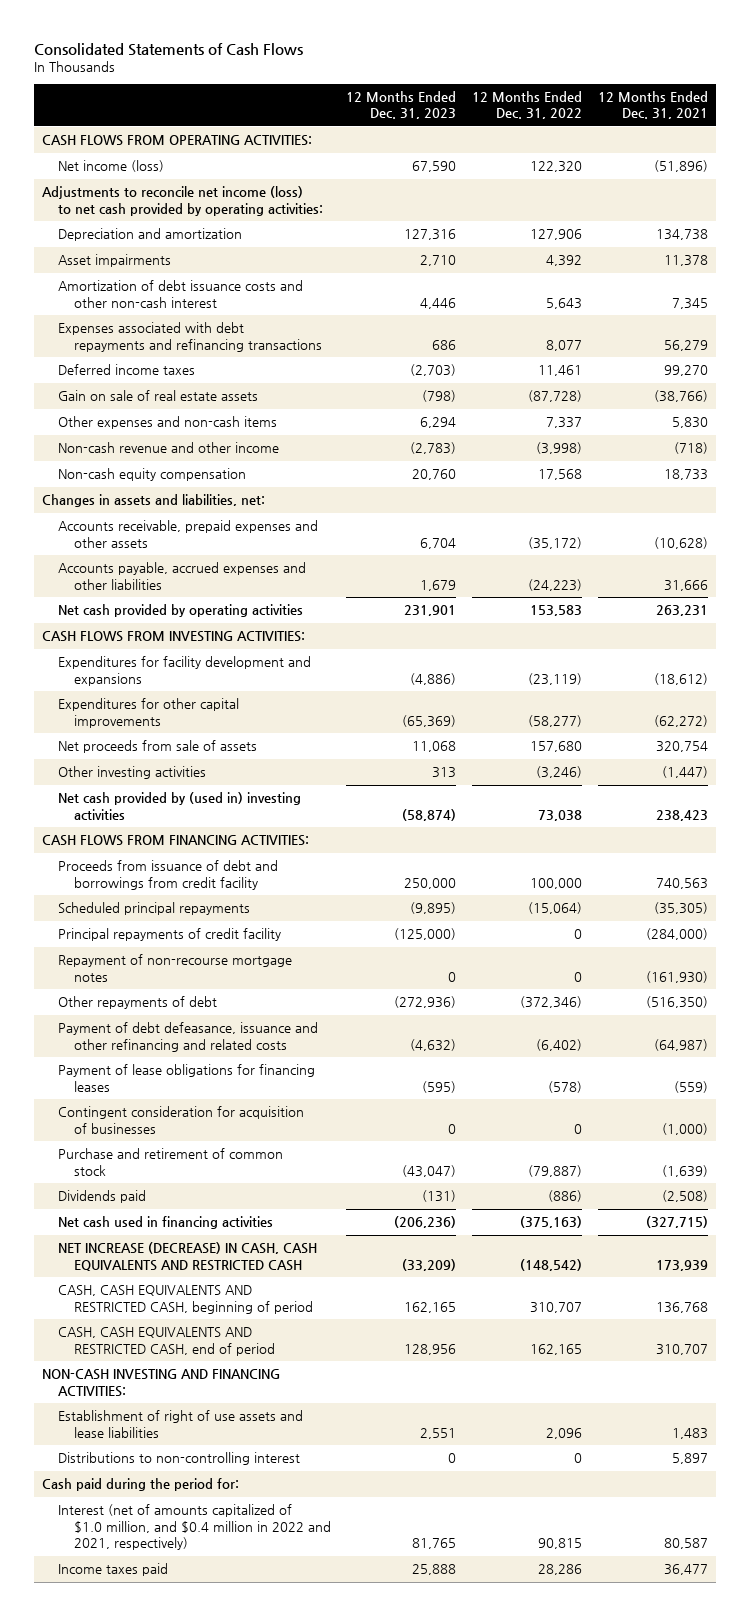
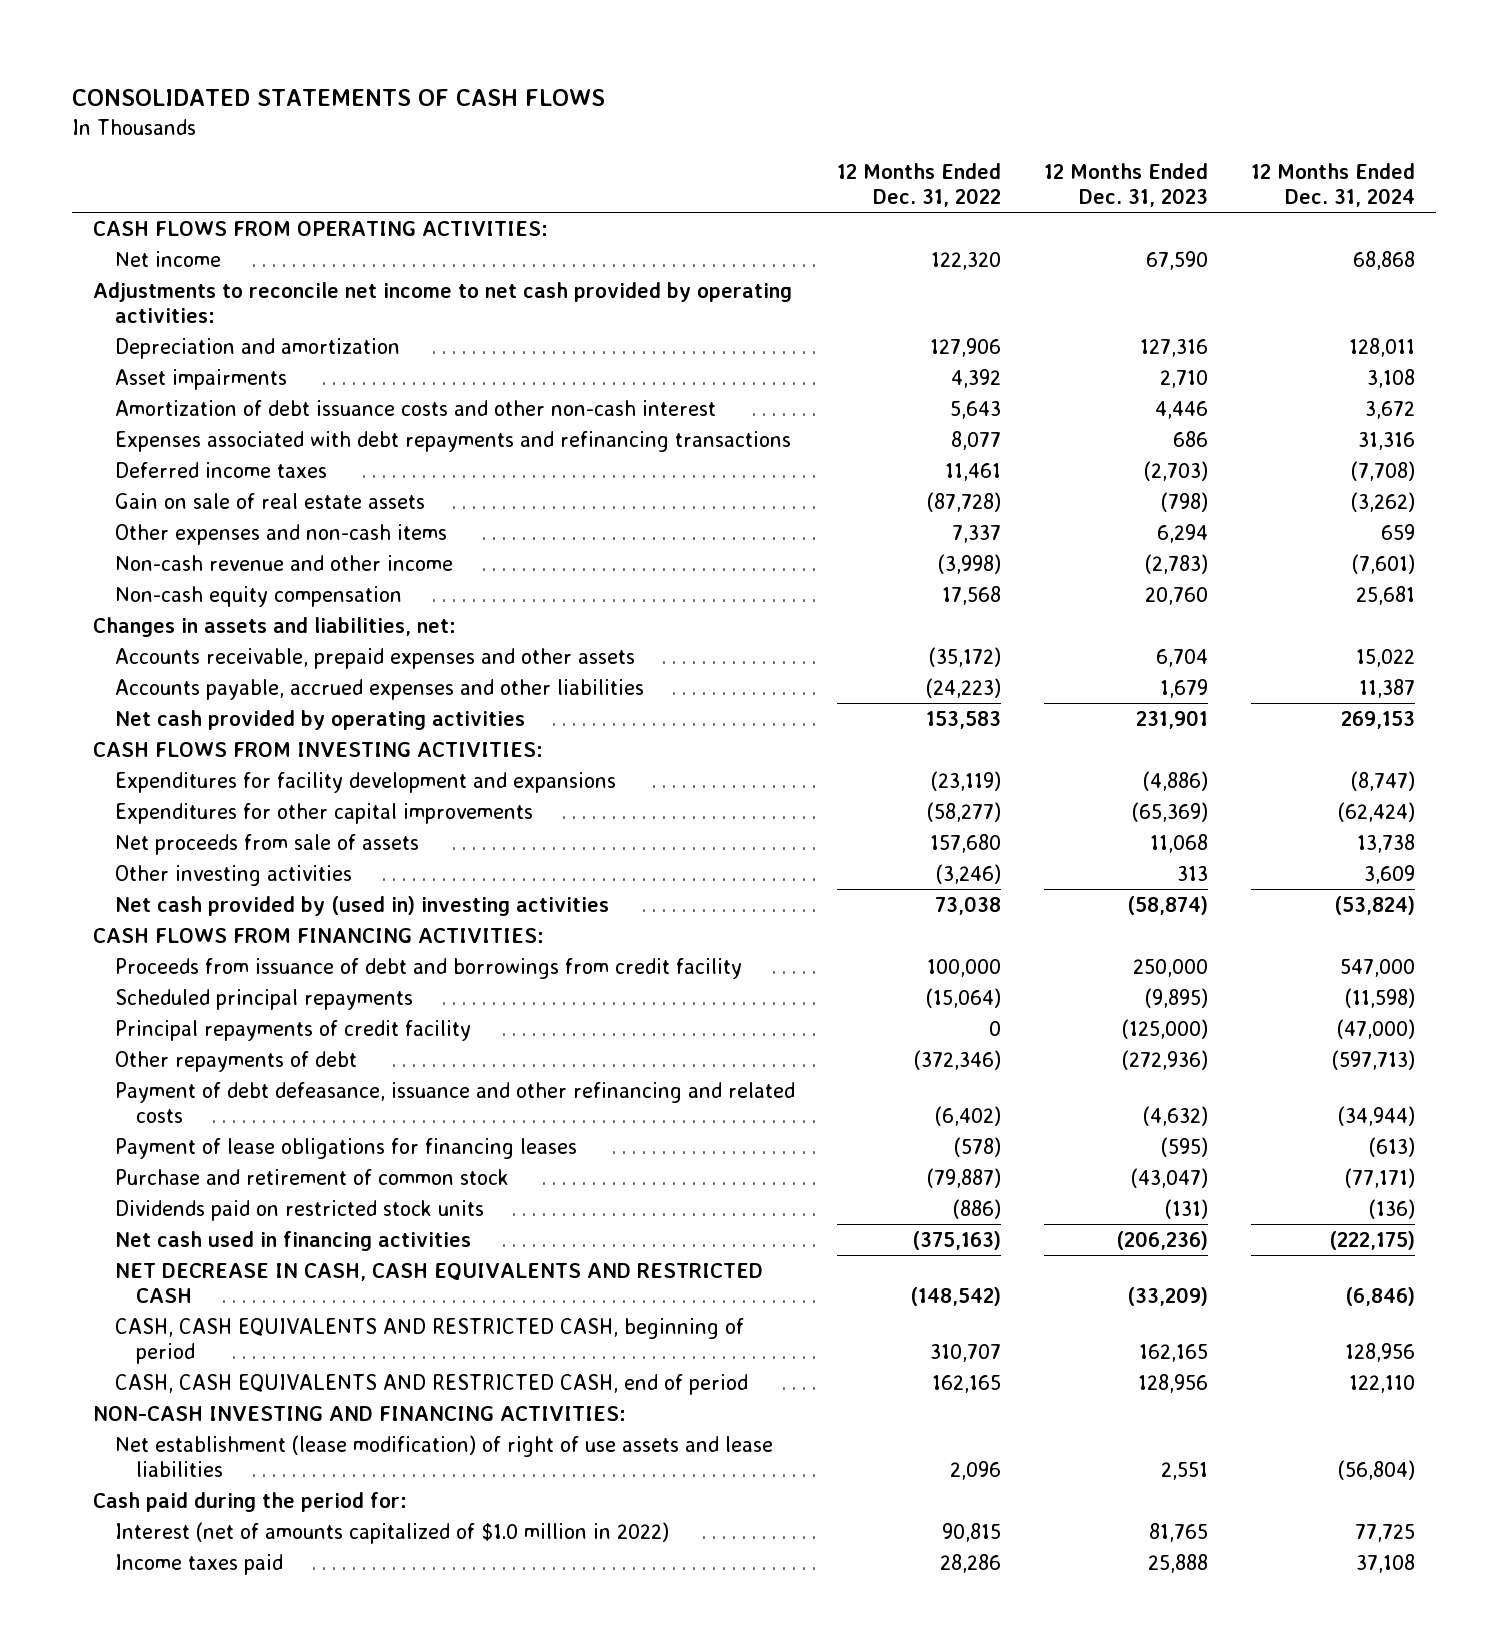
[33,42,303,56] Consolidated Statements of Cash Flows -> [72,88,606,106] CONSOLIDATED STATEMENTS OF CASH FLOWS
[597,90,708,120] 12 Months Ended Dec. 31, 2021 -> none
none -> [1250,162,1415,208] 12 Months Ended Dec. 31, 2024
[57,160,164,173] Net income (loss) -> [114,250,221,267] Net income
[41,186,323,216] Adjustments to reconcile net income (loss) to net cash provided by operating activities: -> [93,281,793,324] Adjustments to reconcile net income to net cash provided by operating activities:
[57,954,292,982] Repayment of non-recourse mortgage notes -> none
[57,1106,304,1134] Contingent consideration for acquisition of businesses -> none
[57,1190,146,1204] Dividends paid -> [114,1199,484,1221] Dividends paid on restricted stock units
[57,1242,317,1271] NET INCREASE (DECREASE) IN CASH, CASH EQUIVALENTS AND RESTRICTED CASH -> [114,1262,763,1304] NET DECREASE IN CASH, CASH EQUIVALENTS AND RESTRICTED CASH
[57,1452,300,1466] Distributions to non-controlling interest -> none
[57,1410,303,1438] Establishment of right of use assets and lease liabilities -> [114,1434,773,1478] Net establishment (lease modification) of right of use assets and lease liabilities
[57,1504,331,1551] Interest (net of amounts capitalized of $1.0 million, and $0.4 million in 2022 and 2021, respectively) -> [114,1521,669,1544] Interest (net of amounts capitalized of $1.0 million in 2022)

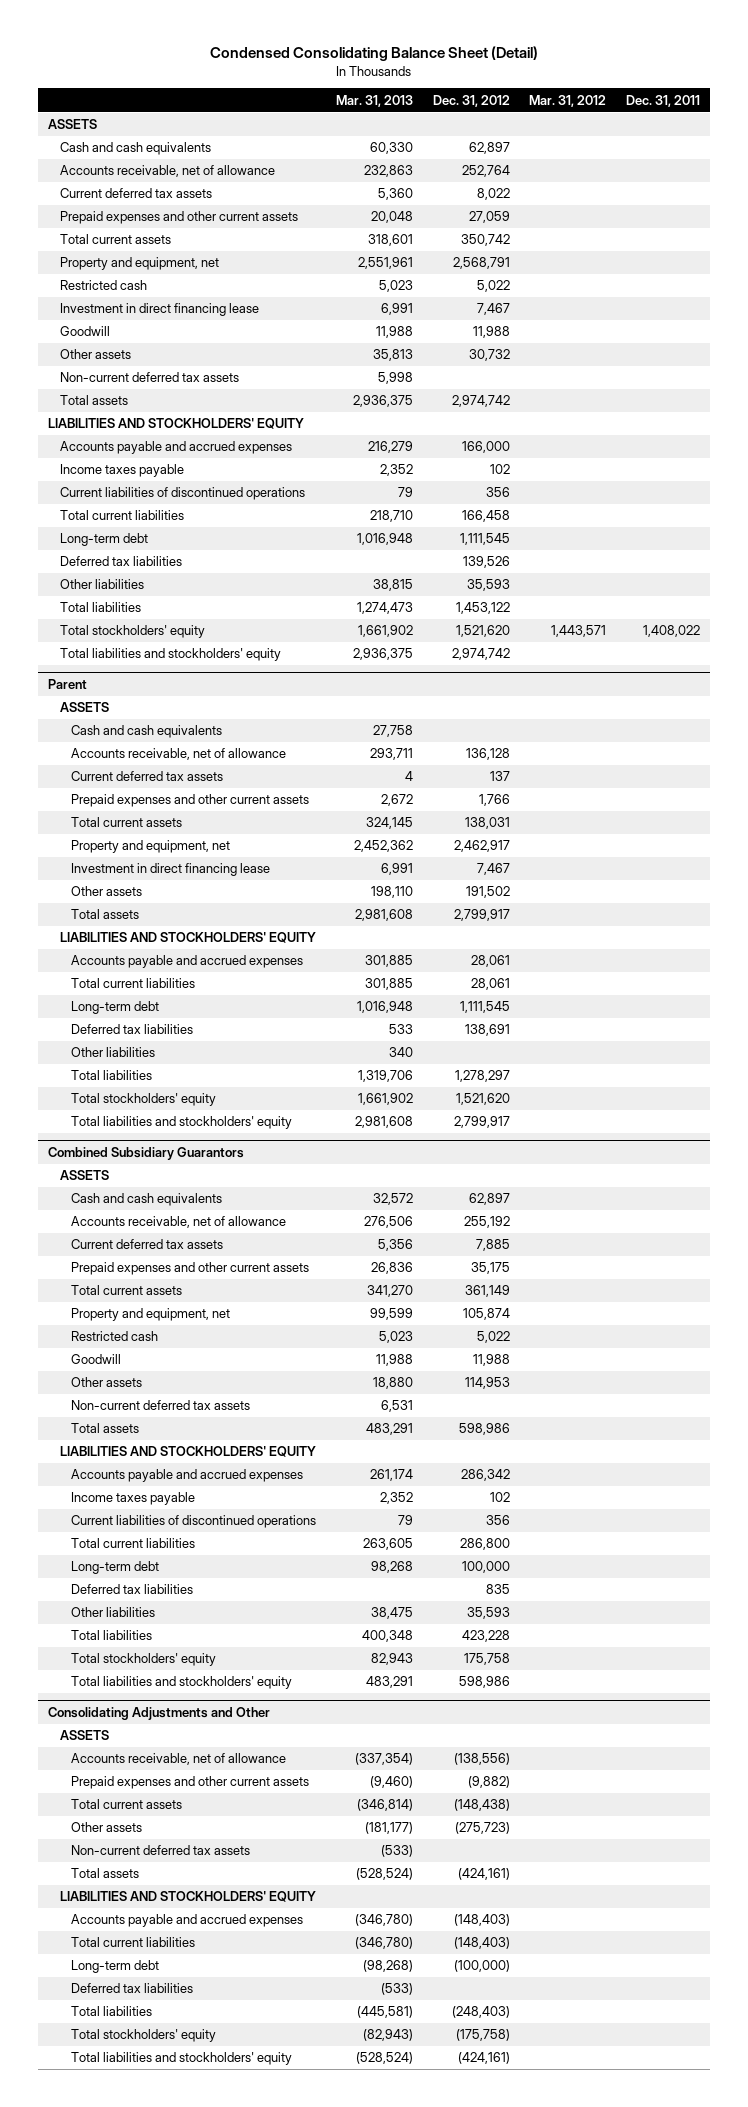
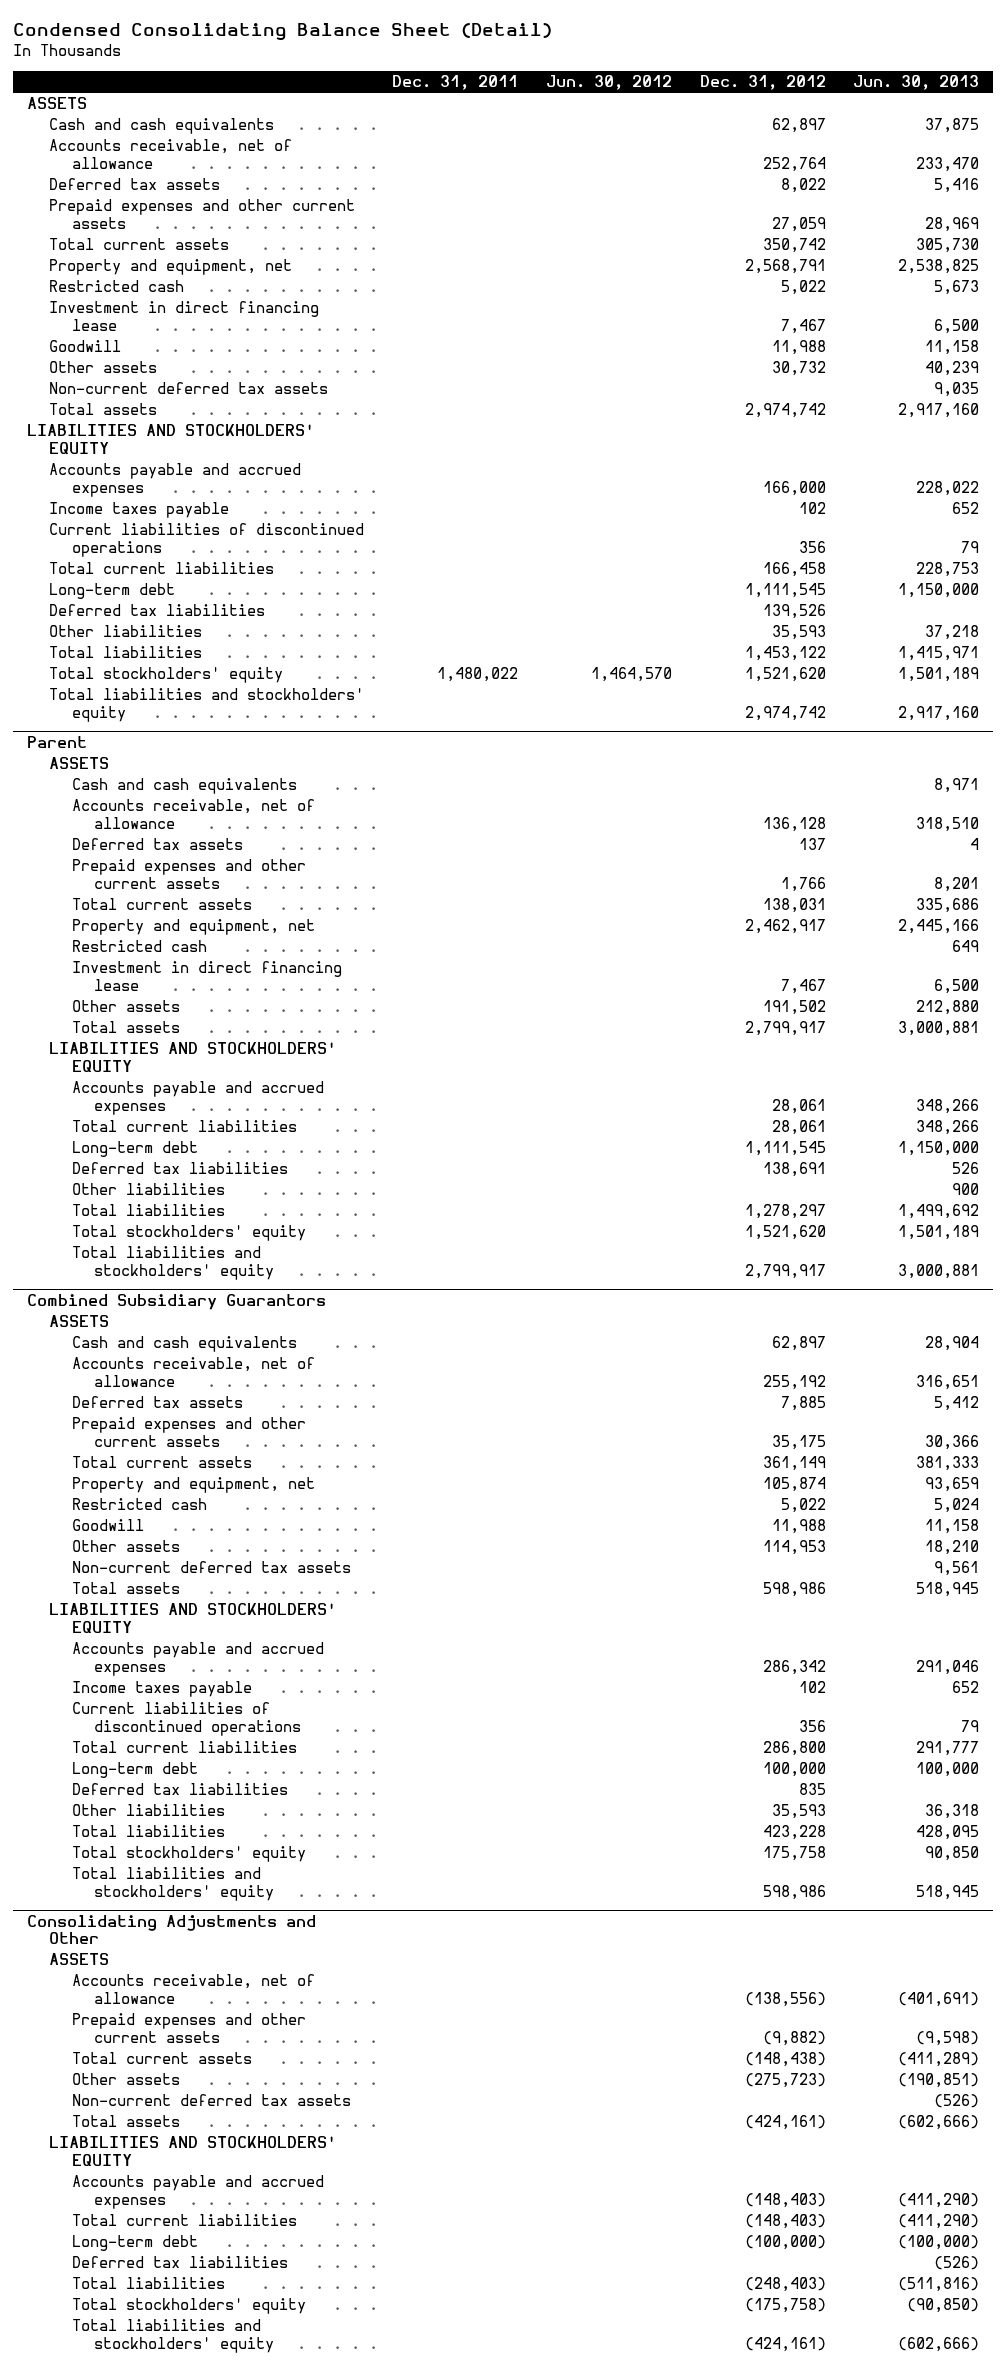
[335,94,413,107] Mar. 31, 2013 -> none
[529,94,607,107] Mar. 31, 2012 -> none
none -> [545,75,672,91] Jun. 30, 2012
none -> [853,75,980,91] Jun. 30, 2013
[59,188,212,199] Current deferred tax assets -> [49,178,221,191] Deferred tax assets
[643,625,701,638] 1,408,022 -> [436,667,518,683] 1,480,022
[71,771,224,782] Current deferred tax assets -> [71,838,243,851] Deferred tax assets
none -> [71,940,207,953] Restricted cash
[71,1239,224,1250] Current deferred tax assets -> [71,1396,243,1409] Deferred tax assets

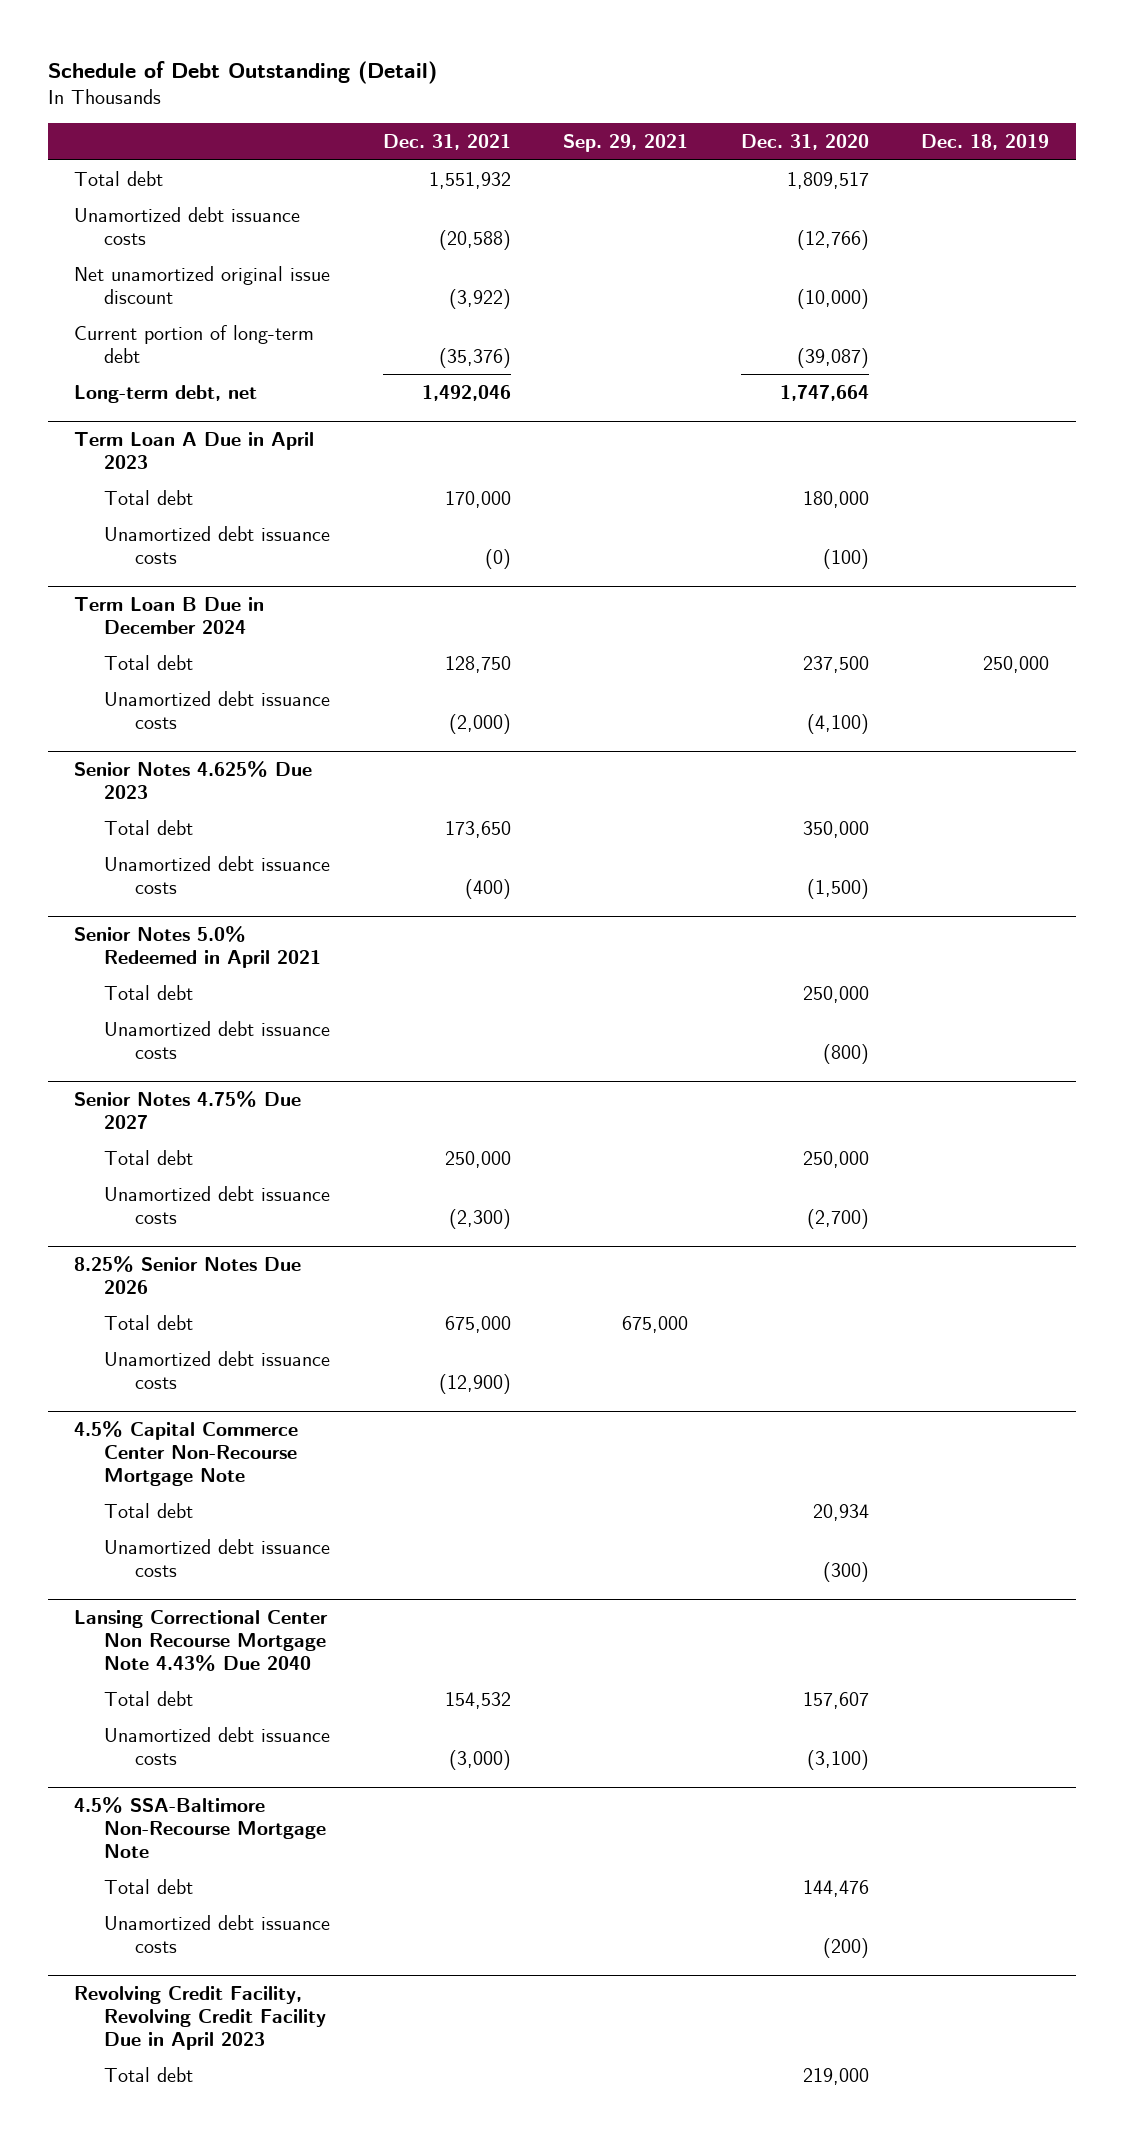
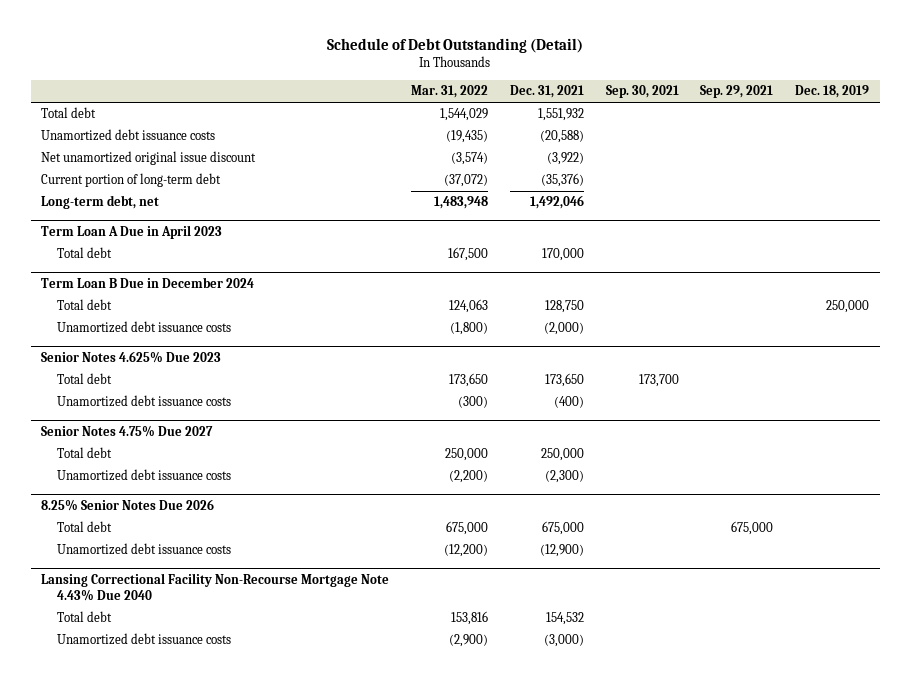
[740,134,869,151] Dec. 31, 2020 -> none
none -> [411,85,489,99] Mar. 31, 2022
none -> [605,85,679,99] Sep. 30, 2021
[104,525,331,564] Unamortized debt issuance costs -> none
[74,926,322,968] Senior Notes 5.0% Redeemed in April 2021 -> none
[104,984,194,1000] Total debt -> none
[104,1020,331,1059] Unamortized debt issuance costs -> none
[74,1421,299,1486] 4.5% Capital Commerce Center Non-Recourse Mortgage Note -> none
[104,1502,194,1518] Total debt -> none
[104,1538,331,1577] Unamortized debt issuance costs -> none
[74,1610,329,1671] Lansing Correctional Center Non Recourse Mortgage Note 4.43% Due 2040 -> [41,573,390,602] Lansing Correctional Facility Non-Recourse Mortgage Note 4.43% Due 2040
[74,1797,327,1858] 4.5% SSA-Baltimore Non-Recourse Mortgage Note -> none
[104,1878,194,1894] Total debt -> none
[104,1914,331,1953] Unamortized debt issuance costs -> none
[74,1986,327,2050] Revolving Credit Facility, Revolving Credit Facility Due in April 2023 -> none
[104,2066,194,2082] Total debt -> none

